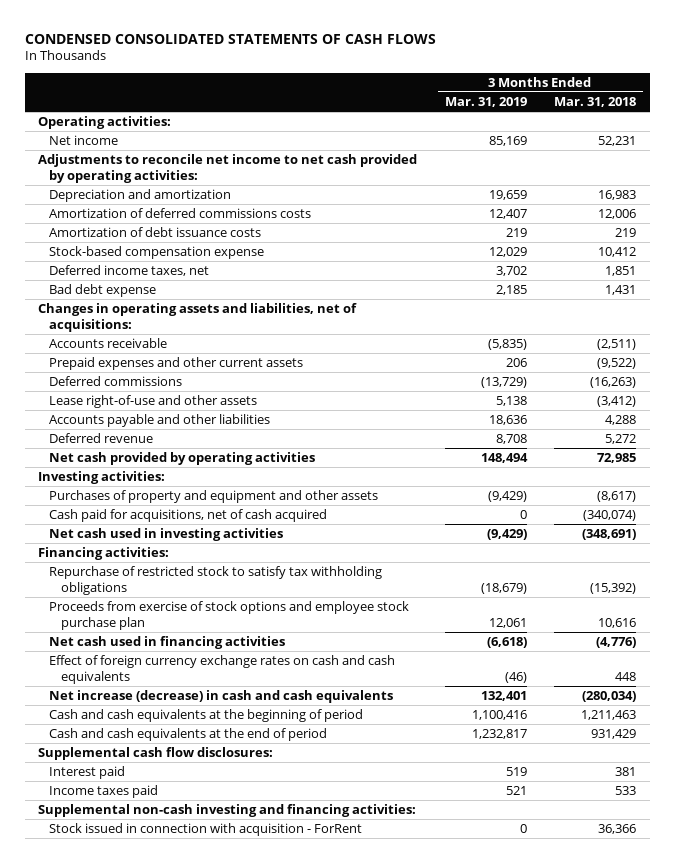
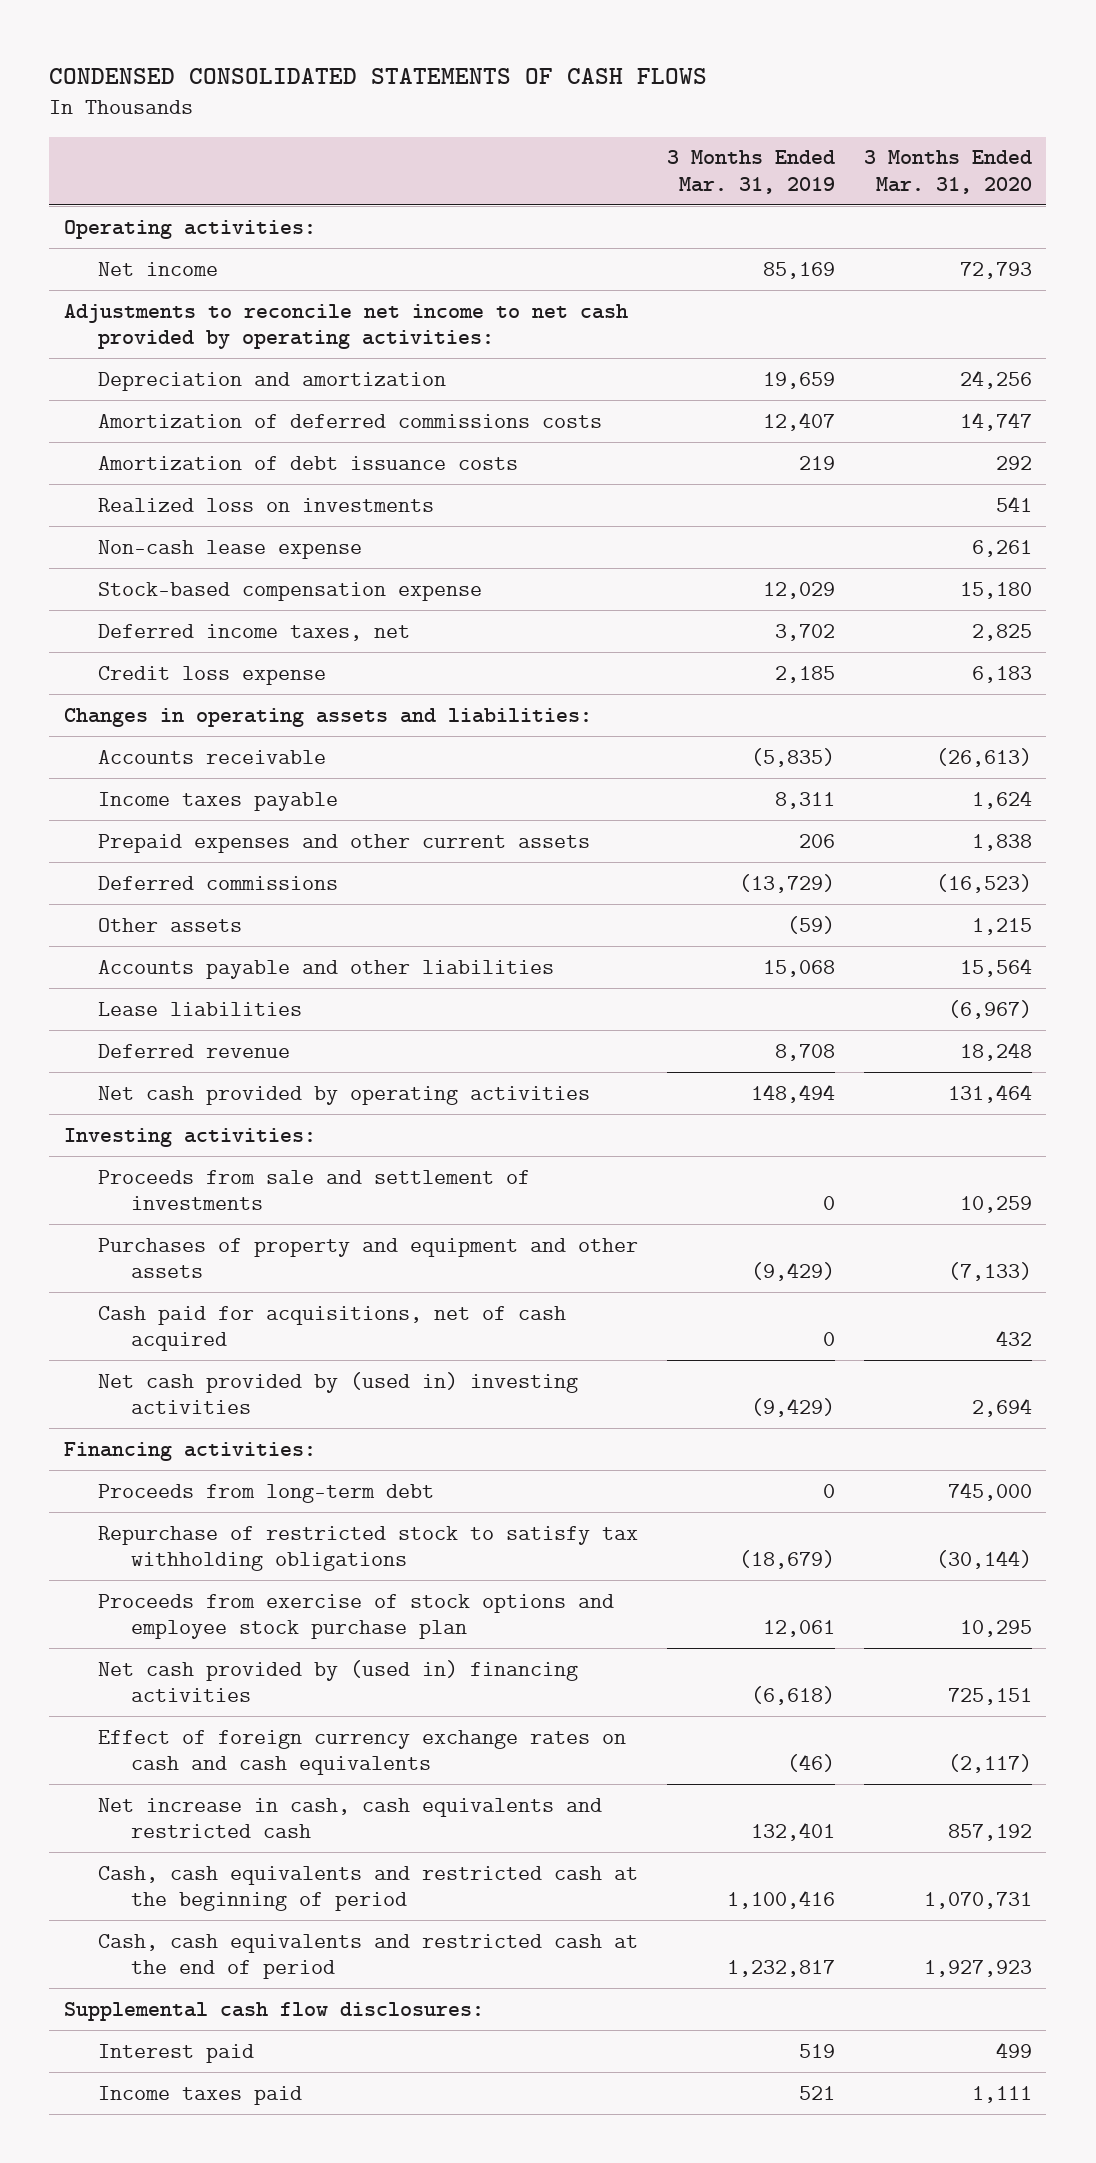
[553,97,636,108] Mar. 31, 2018 -> none
none -> [863,150,1032,194] 3 Months Ended Mar. 31, 2020
none -> [97,497,434,512] Realized loss on investments
none -> [97,539,362,559] Non-cash lease expense
[49,284,157,298] Bad debt expense -> [97,665,326,685] Credit loss expense
[38,303,358,332] Changes in operating assets and liabilities, net of acquisitions: -> [63,707,592,727] Changes in operating assets and liabilities:
none -> [97,791,338,811] Income taxes payable
[49,395,258,409] Lease right-of-use and other assets -> [97,917,242,932] Other assets
[495,396,527,407] 5,138 -> [786,915,835,934] (59)
[488,415,527,426] 18,636 -> [762,959,835,977] 15,068
none -> [97,1001,302,1016] Lease liabilities
none -> [97,1169,530,1211] Proceeds from sale and settlement of investments
[49,528,284,542] Net cash used in investing activities -> [97,1371,578,1415] Net cash provided by (used in) investing activities
none -> [97,1483,434,1503] Proceeds from long-term debt
[49,636,286,650] Net cash used in financing activities -> [97,1659,578,1703] Net cash provided by (used in) financing activities
[49,690,394,704] Net increase (decrease) in cash and cash equivalents -> [97,1797,602,1839] Net increase in cash, cash equivalents and restricted cash
[49,709,364,723] Cash and cash equivalents at the beginning of period -> [97,1865,638,1912] Cash, cash equivalents and restricted cash at the beginning of period
[49,728,328,742] Cash and cash equivalents at the end of period -> [97,1933,638,1980] Cash, cash equivalents and restricted cash at the end of period
[38,804,417,818] Supplemental non-cash investing and financing activities: -> none
[49,823,363,837] Stock issued in connection with acquisition - ForRent -> none

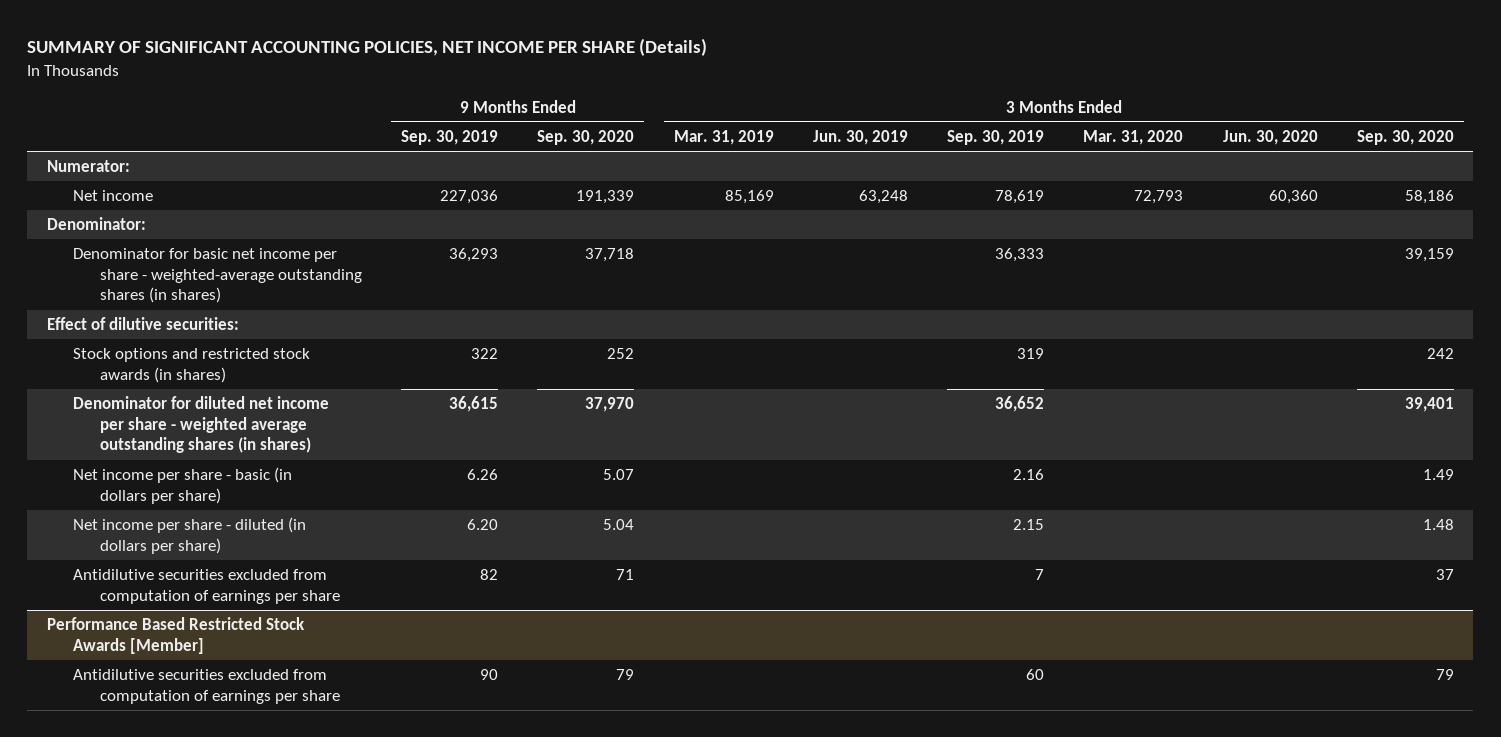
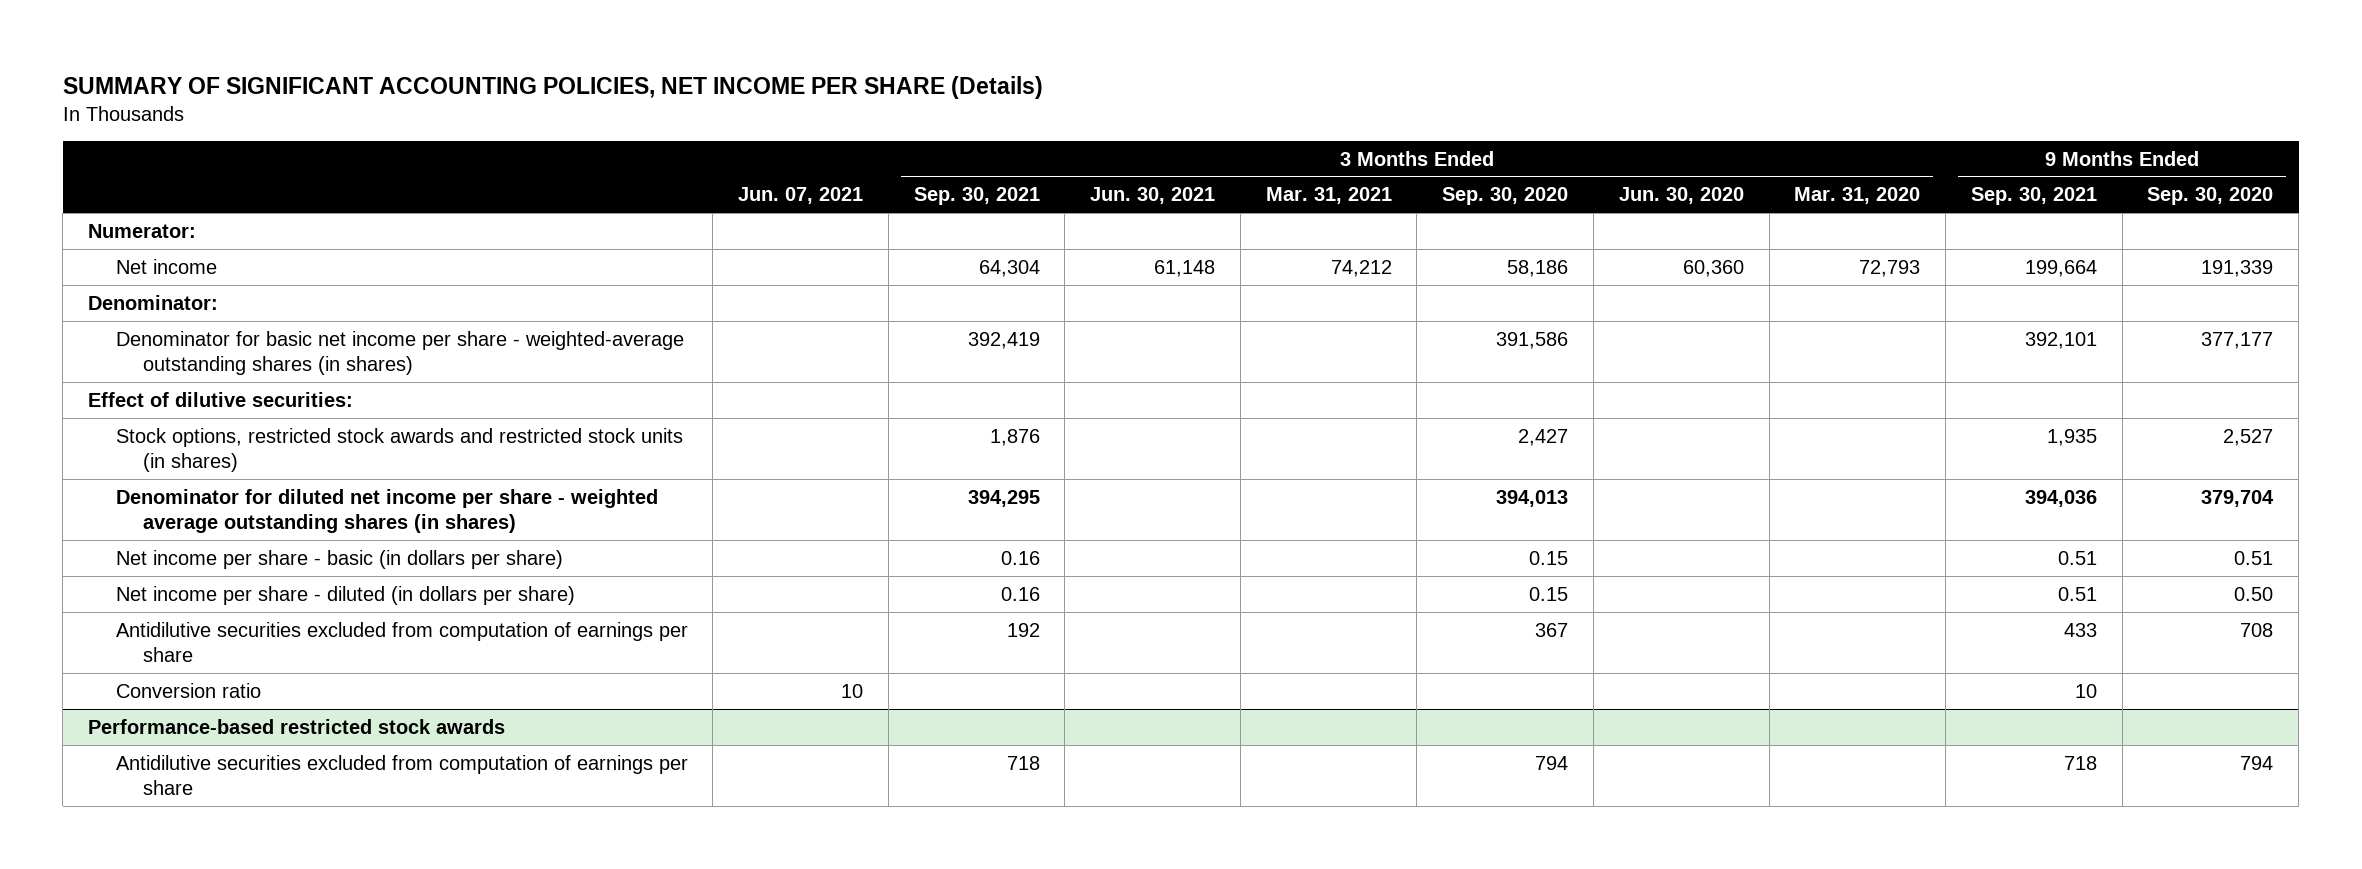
[401,130,499,146] Sep. 30, 2019 -> none
[673,130,774,146] Mar. 31, 2019 -> none
[812,130,908,146] Jun. 30, 2019 -> none
[947,130,1045,146] Sep. 30, 2019 -> none
none -> [738,187,864,205] Jun. 07, 2021
none -> [913,187,1040,206] Sep. 30, 2021
none -> [1090,187,1216,205] Jun. 30, 2021
none -> [1265,187,1392,205] Mar. 31, 2021
none -> [1970,187,2097,206] Sep. 30, 2021
[585,248,635,263] 37,718 -> [2201,331,2274,349] 377,177
[1404,248,1454,263] 39,159 -> [1496,331,1569,349] 391,586
[73,348,311,383] Stock options and restricted stock awards (in shares) -> [115,427,683,473] Stock options, restricted stock awards and restricted stock units (in shares)
[607,348,635,360] 252 -> [2223,428,2274,446] 2,527
[1426,348,1454,360] 242 -> [1518,428,1569,446] 2,427
[585,397,635,413] 37,970 -> [2201,489,2275,507] 379,704
[1404,397,1454,413] 39,401 -> [1496,489,1569,507] 394,013
[603,469,635,481] 5.07 -> [2234,550,2274,565] 0.51
[1422,469,1454,481] 1.49 -> [1529,550,1569,565] 0.15
[603,519,635,531] 5.04 -> [2234,586,2274,601] 0.50
[1422,519,1454,531] 1.48 -> [1529,586,1569,601] 0.15
[616,569,635,581] 71 -> [2240,622,2274,637] 708
[1435,569,1454,581] 37 -> [1535,622,1569,637] 367
none -> [115,682,261,698] Conversion ratio
[46,617,305,654] Performance Based Restricted Stock Awards [Member] -> [88,718,506,734] Performance-based restricted stock awards
[616,669,635,681] 79 -> [2240,755,2274,770] 794
[1435,669,1454,681] 79 -> [1535,755,1569,770] 794

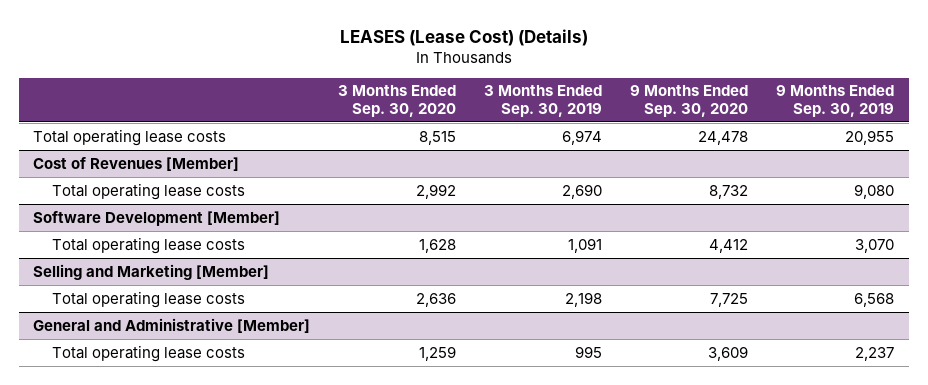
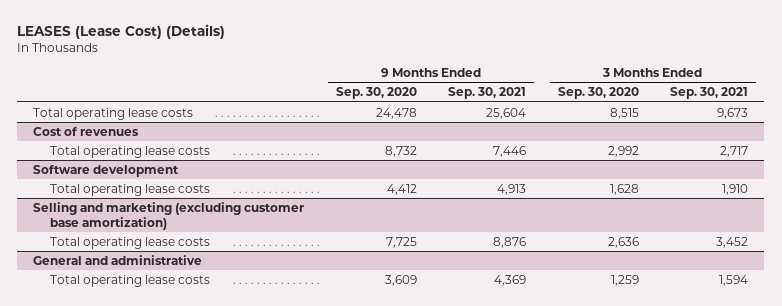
[484,85,603,117] 3 Months Ended Sep. 30, 2019 -> none
[776,85,895,117] 9 Months Ended Sep. 30, 2019 -> none
none -> [448,87,527,100] Sep. 30, 2021
none -> [670,87,749,100] Sep. 30, 2021
[33,156,240,171] Cost of Revenues [Member] -> [33,126,140,136] Cost of revenues
[33,210,281,226] Software Development [Member] -> [33,164,180,177] Software development
[33,263,270,280] Selling and Marketing [Member] -> [33,201,305,230] Selling and marketing (excluding customer base amortization)
[33,317,311,333] General and Administrative [Member] -> [33,254,203,265] General and administrative

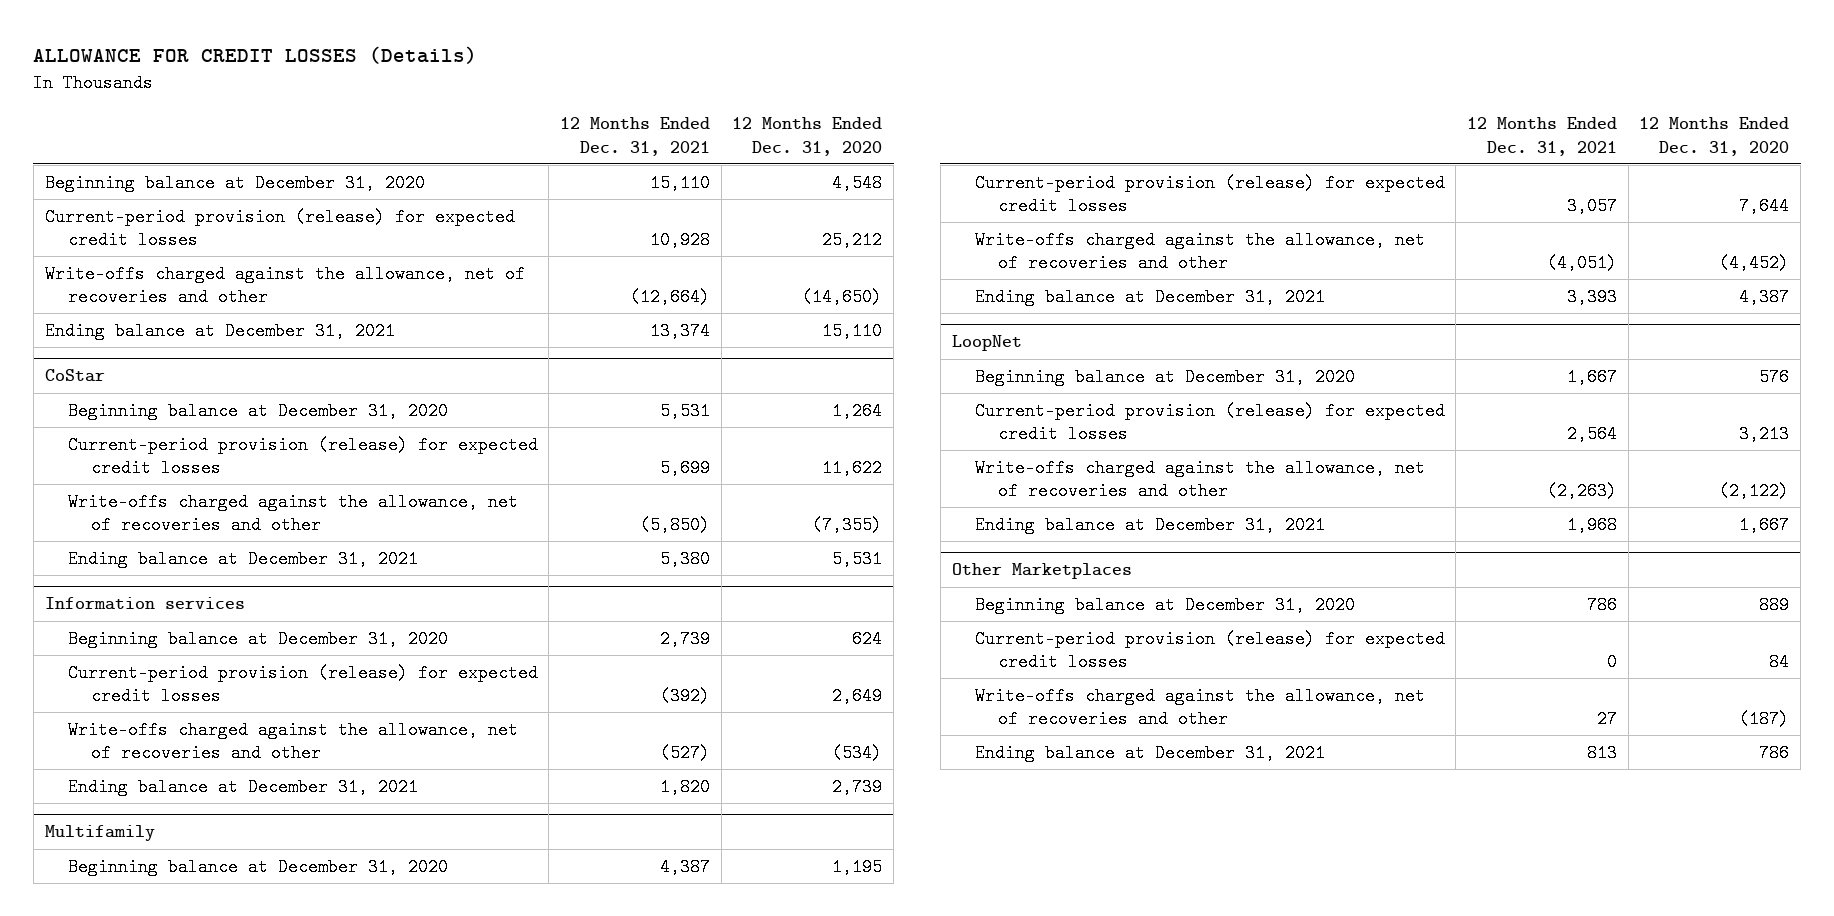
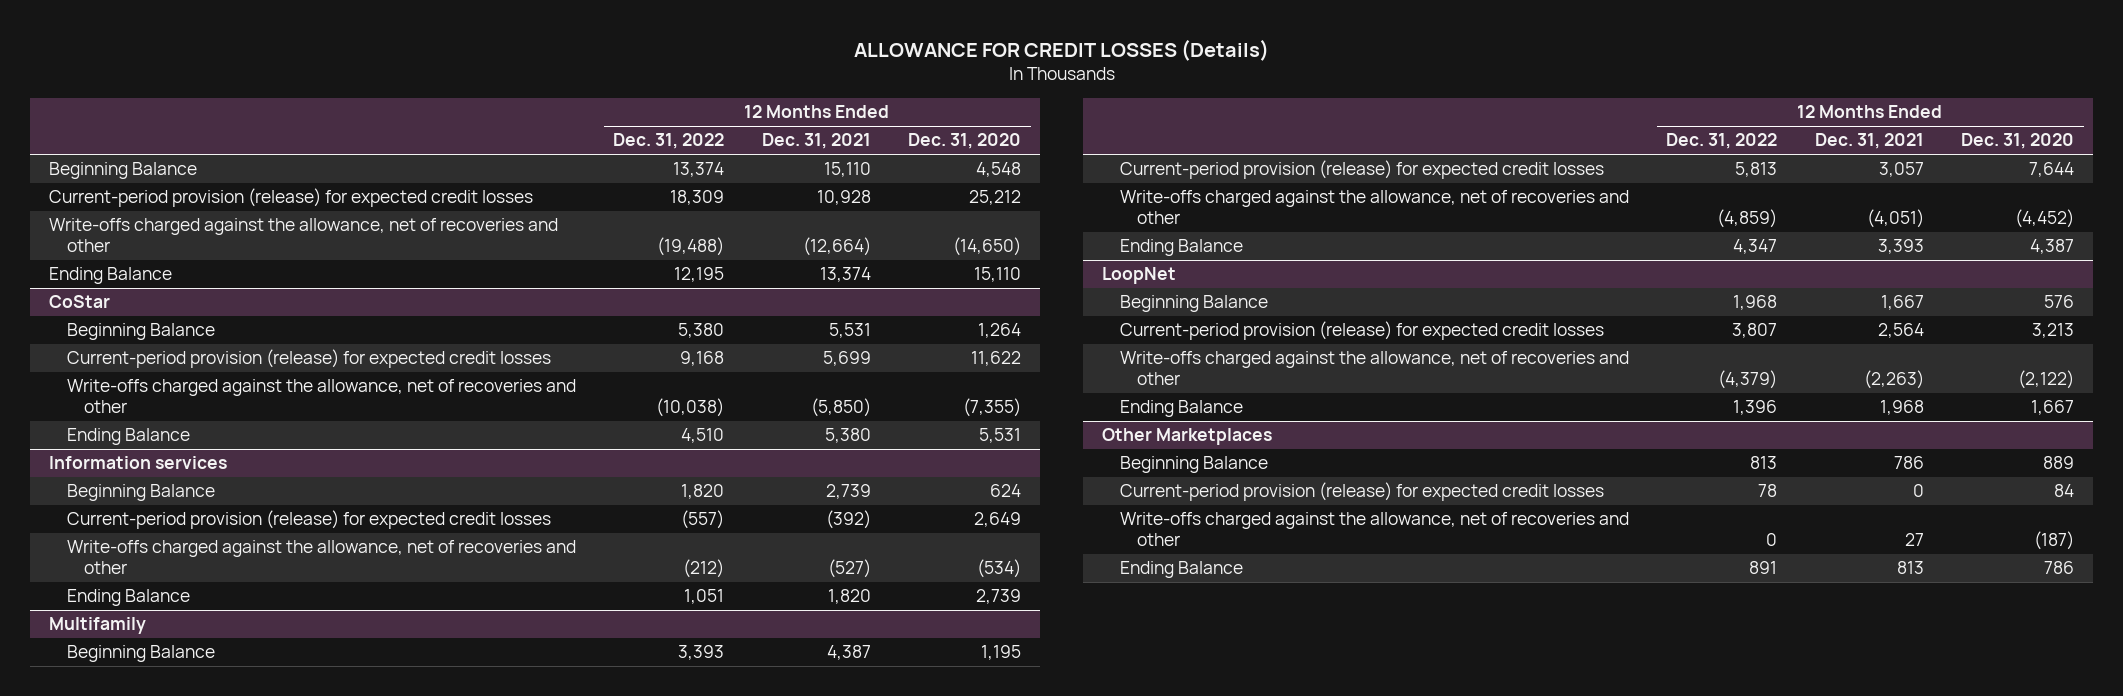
none -> [613,133,725,150] Dec. 31, 2022
[44,173,425,192] Beginning balance at December 31, 2020 -> [48,162,197,180] Beginning Balance
[44,321,395,340] Ending balance at December 31, 2021 -> [48,267,172,285] Ending Balance
[67,401,448,420] Beginning balance at December 31, 2020 -> [66,323,215,341] Beginning Balance
[67,549,418,568] Ending balance at December 31, 2021 -> [66,428,190,446] Ending Balance
[67,629,448,648] Beginning balance at December 31, 2020 -> [66,484,215,502] Beginning Balance
[67,777,418,796] Ending balance at December 31, 2021 -> [66,589,190,607] Ending Balance
[67,857,448,876] Beginning balance at December 31, 2020 -> [66,645,215,663] Beginning Balance
[974,287,1325,306] Ending balance at December 31, 2021 -> [1119,239,1243,257] Ending Balance
[974,367,1355,386] Beginning balance at December 31, 2020 -> [1119,295,1268,313] Beginning Balance
[974,515,1325,534] Ending balance at December 31, 2021 -> [1119,400,1243,418] Ending Balance
[974,595,1355,614] Beginning balance at December 31, 2020 -> [1119,456,1268,474] Beginning Balance
[974,743,1325,762] Ending balance at December 31, 2021 -> [1119,561,1243,579] Ending Balance

